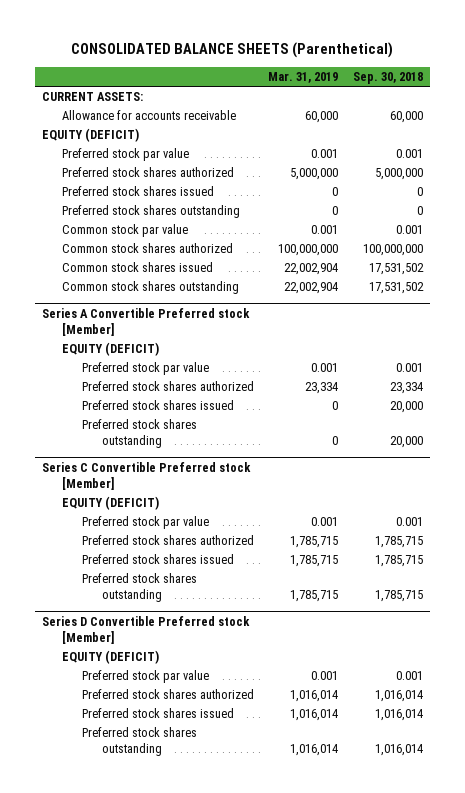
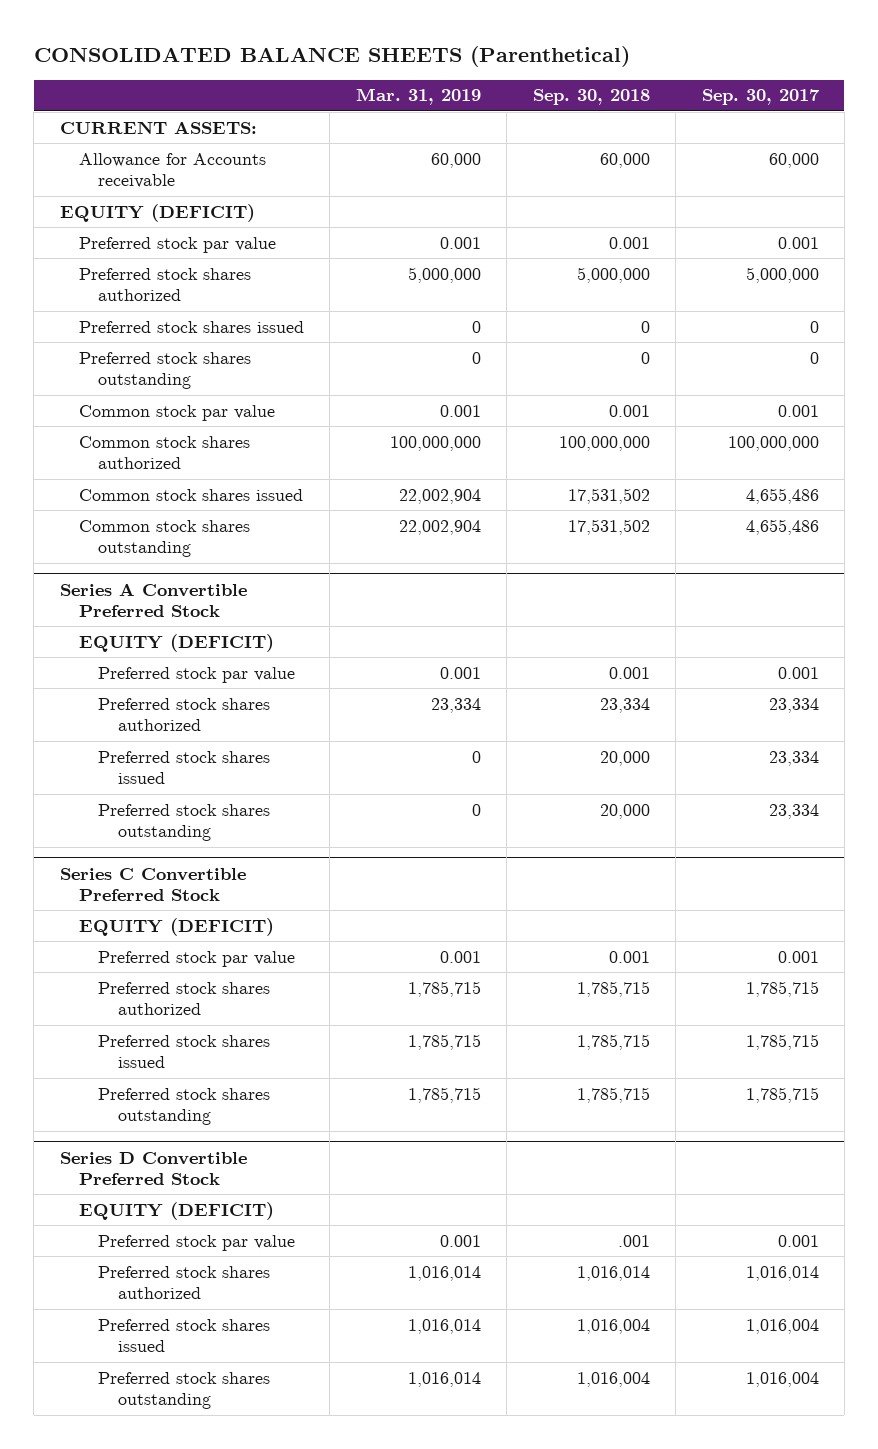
none -> [701,89,820,106] Sep. 30, 2017
[61,110,236,121] Allowance for accounts receivable -> [79,152,267,189] Allowance for Accounts receivable
[41,307,250,336] Series A Convertible Preferred stock [Member] -> [59,582,247,617] Series A Convertible Preferred Stock
[41,461,251,490] Series C Convertible Preferred stock [Member] -> [59,867,246,901] Series C Convertible Preferred Stock
[41,615,250,644] Series D Convertible Preferred stock [Member] -> [59,1151,247,1185] Series D Convertible Preferred Stock
[396,671,424,681] 0.001 -> [617,1234,650,1247] .001
[375,709,424,722] 1,016,014 -> [576,1318,650,1334] 1,016,004
[375,743,424,756] 1,016,014 -> [576,1371,650,1387] 1,016,004

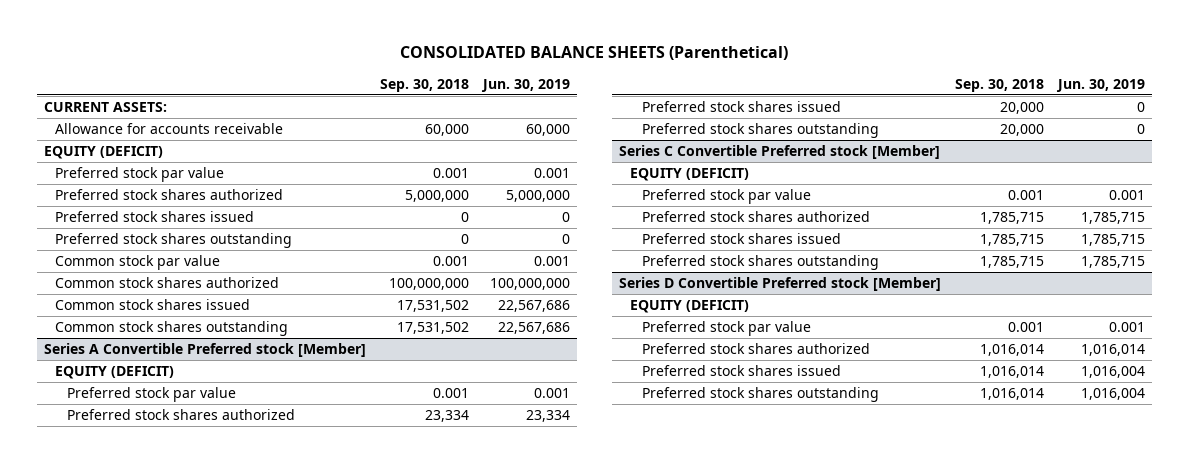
[355,88,481,106] Mar. 31, 2019 -> none
[701,89,820,106] Sep. 30, 2017 -> none
none -> [480,78,570,92] Jun. 30, 2019
[79,152,267,189] Allowance for Accounts receivable -> [55,123,284,135] Allowance for accounts receivable
[59,582,247,617] Series A Convertible Preferred Stock -> [43,343,366,358] Series A Convertible Preferred stock [Member]
[59,867,246,901] Series C Convertible Preferred Stock -> [618,145,940,160] Series C Convertible Preferred stock [Member]
[59,1151,247,1185] Series D Convertible Preferred Stock -> [618,277,941,292] Series D Convertible Preferred stock [Member]
[617,1234,650,1247] .001 -> [1008,322,1045,333] 0.001
[576,1318,650,1334] 1,016,004 -> [980,366,1045,379] 1,016,014
[576,1371,650,1387] 1,016,004 -> [980,388,1045,401] 1,016,014

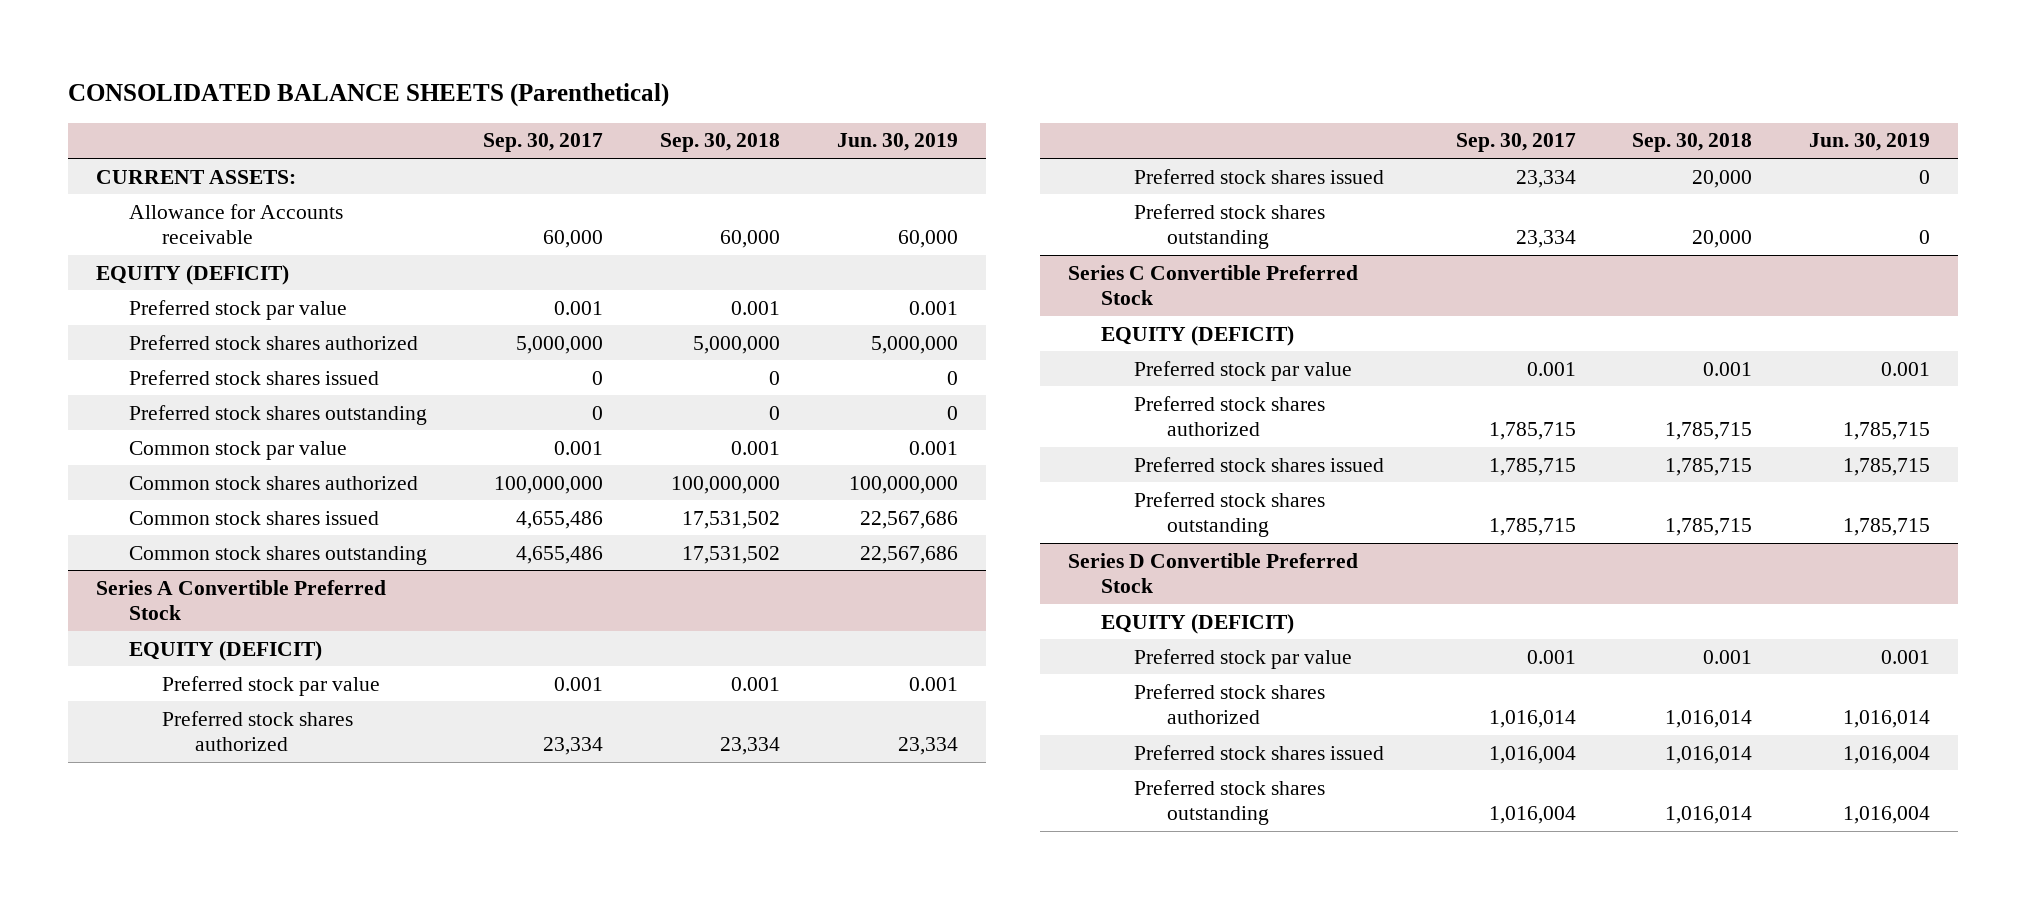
none -> [483,133,604,153] Sep. 30, 2017
[55,123,284,135] Allowance for accounts receivable -> [128,203,343,245] Allowance for Accounts receivable
[43,343,366,358] Series A Convertible Preferred stock [Member] -> [95,579,386,621] Series A Convertible Preferred Stock
[618,145,940,160] Series C Convertible Preferred stock [Member] -> [1068,264,1359,306] Series C Convertible Preferred Stock
[618,277,941,292] Series D Convertible Preferred stock [Member] -> [1068,552,1359,594] Series D Convertible Preferred Stock

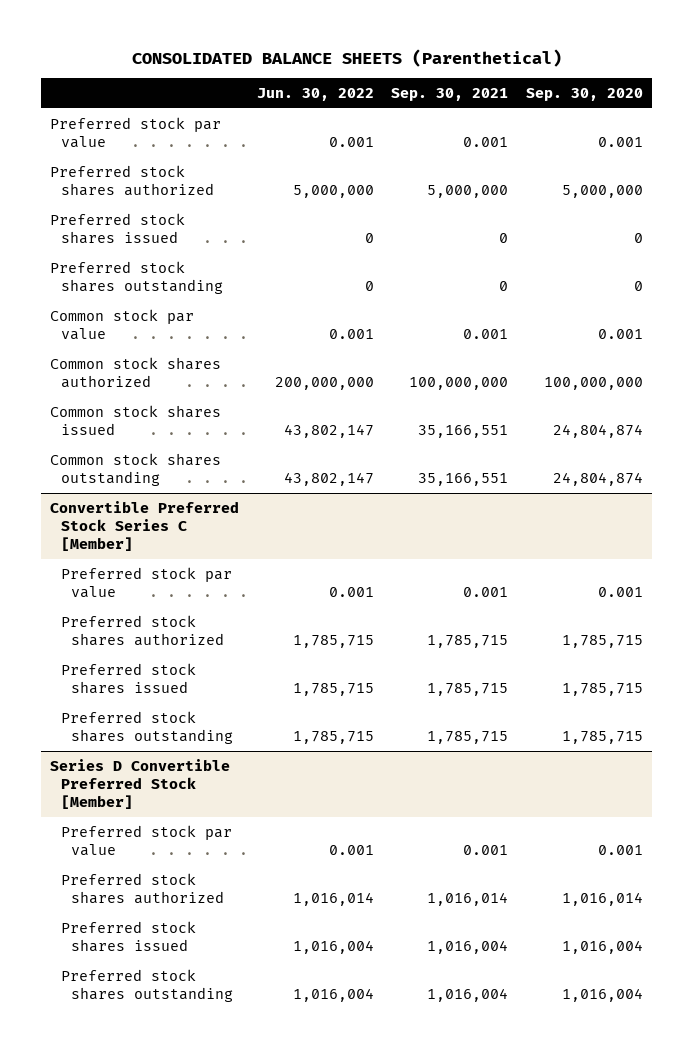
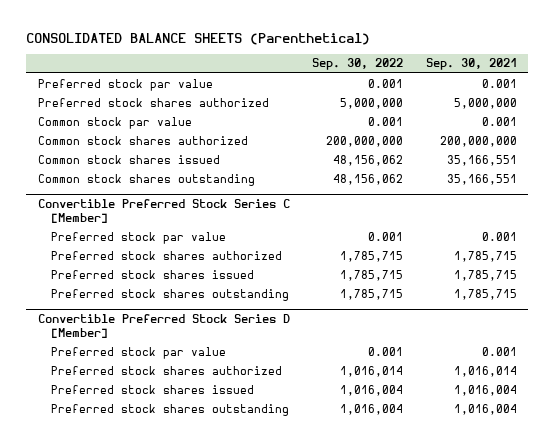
[256,88,374,102] Jun. 30, 2022 -> none
[526,88,644,102] Sep. 30, 2020 -> none
none -> [312,58,404,71] Sep. 30, 2022
[50,212,186,245] Preferred stock shares issued -> none
[50,260,223,295] Preferred stock shares outstanding -> none
[409,377,509,391] 100,000,000 -> [440,135,518,147] 200,000,000
[50,758,231,810] Series D Convertible Preferred Stock [Member] -> [37,314,290,338] Convertible Preferred Stock Series D [Member]

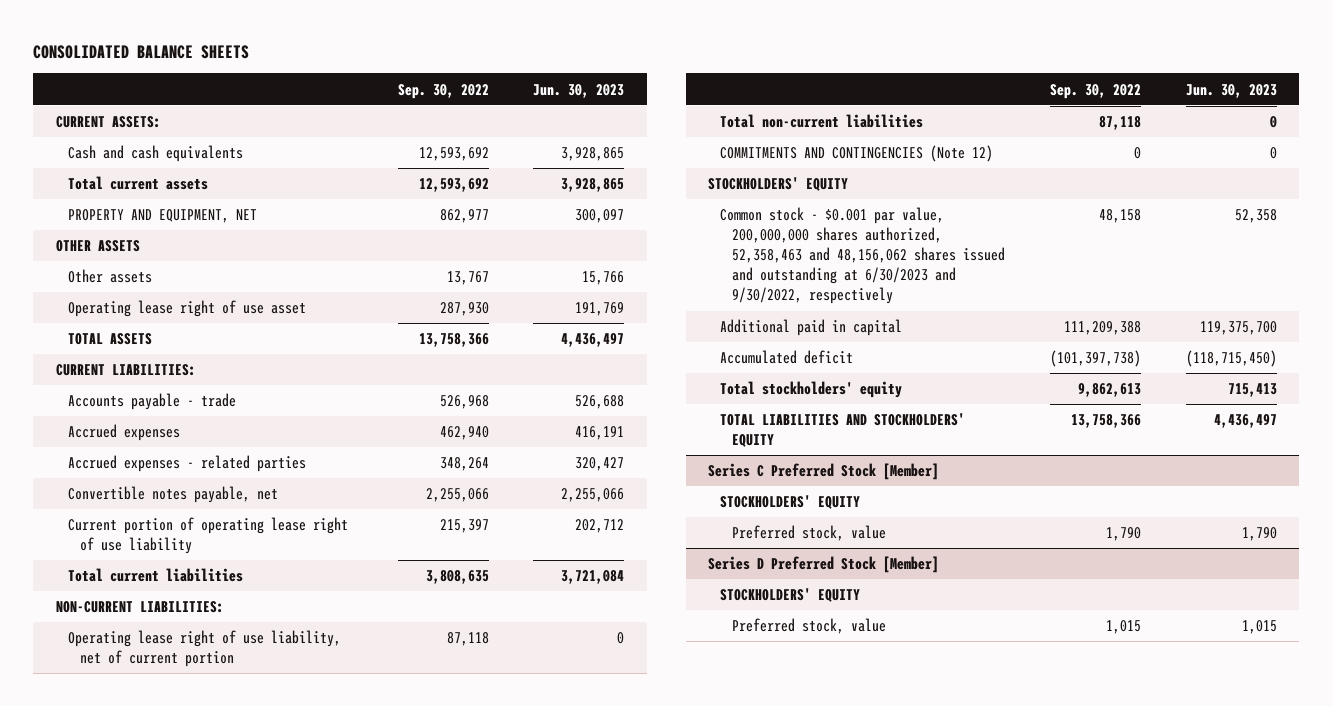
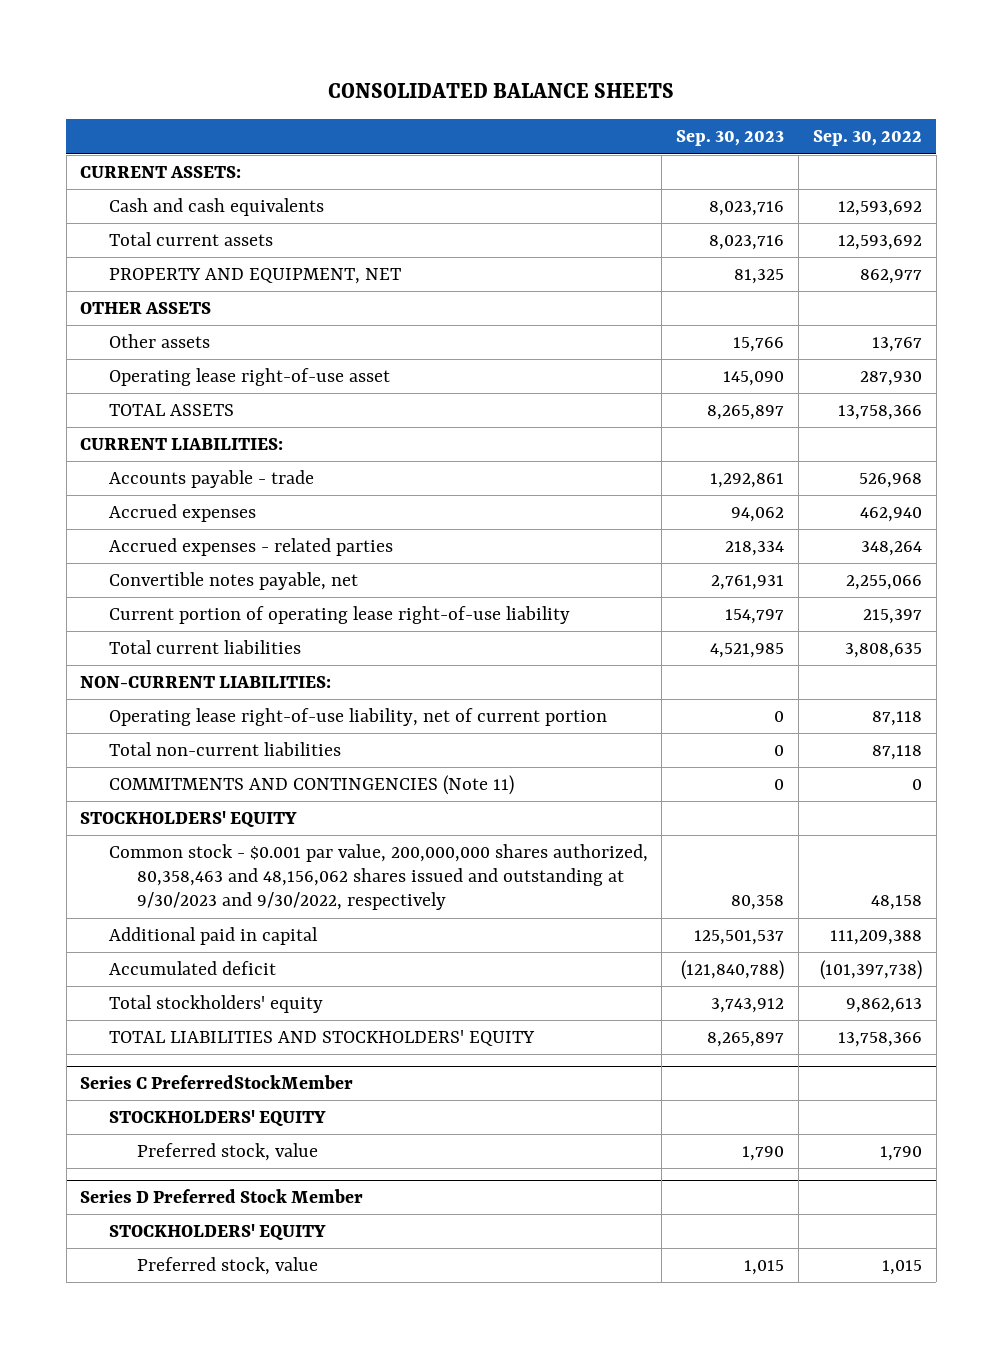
[533,83,625,98] Jun. 30, 2023 -> none
none -> [676,130,785,147] Sep. 30, 2023
[67,300,306,318] Operating lease right of use asset -> [108,368,390,387] Operating lease right-of-use asset
[67,517,348,555] Current portion of operating lease right of use liability -> [108,606,570,625] Current portion of operating lease right-of-use liability
[67,630,341,668] Operating lease right of use liability, net of current portion -> [108,708,607,727] Operating lease right-of-use liability, net of current portion
[720,145,994,163] COMMITMENTS AND CONTINGENCIES (Note 12) -> [108,775,514,796] COMMITMENTS AND CONTINGENCIES (Note 11)
[720,207,1006,305] Common stock - $0.001 par value, 200,000,000 shares authorized, 52,358,463 and 48,156,062 shares issued and outstanding at 6/30/2023 and 9/30/2022, respectively -> [108,844,648,911] Common stock - $0.001 par value, 200,000,000 shares authorized, 80,358,463 and 48,156,062 shares issued and outstanding at 9/30/2023 and 9/30/2022, respectively
[708,463,940,481] Series C Preferred Stock [Member] -> [80,1075,354,1090] Series C PreferredStockMember
[708,556,940,574] Series D Preferred Stock [Member] -> [80,1189,364,1204] Series D Preferred Stock Member

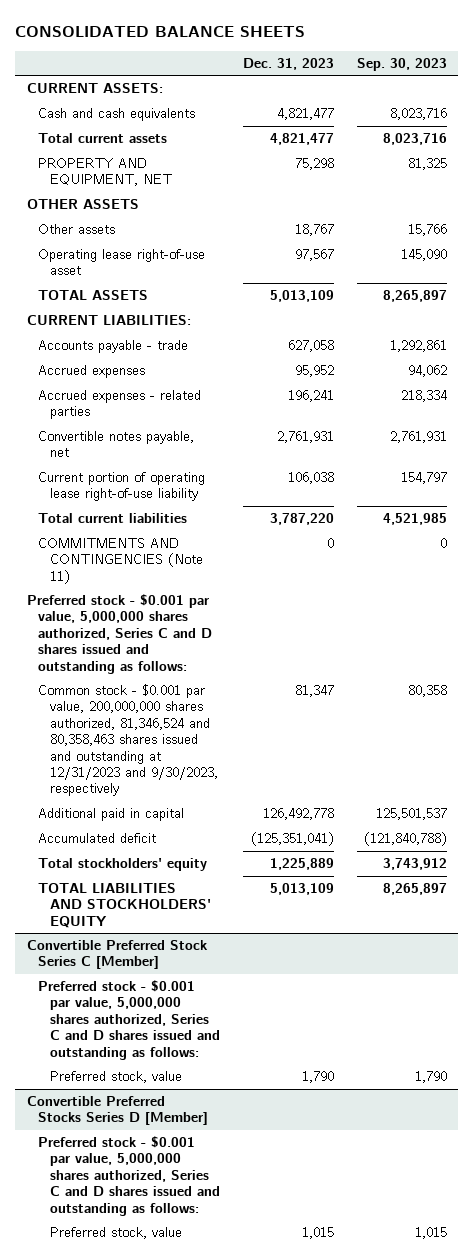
[812,130,922,147] Sep. 30, 2022 -> none
none -> [242,57,334,70] Dec. 31, 2023
[80,676,332,689] NON-CURRENT LIABILITIES: -> none
[108,708,607,727] Operating lease right-of-use liability, net of current portion -> none
[108,742,341,757] Total non-current liabilities -> none
[80,811,298,828] STOCKHOLDERS' EQUITY -> none
none -> [26,594,213,674] Preferred stock - $0.001 par value, 5,000,000 shares authorized, Series C and D shares issued and outstanding as follows:
[108,844,648,911] Common stock - $0.001 par value, 200,000,000 shares authorized, 80,358,463 and 48,156,062 shares issued and outstanding at 9/30/2023 and 9/30/2022, respectively -> [38,684,219,797] Common stock - $0.001 par value, 200,000,000 shares authorized, 81,346,524 and 80,358,463 shares issued and outstanding at 12/31/2023 and 9/30/2023, respectively
[80,1075,354,1090] Series C PreferredStockMember -> none
[108,1110,326,1127] STOCKHOLDERS' EQUITY -> none
none -> [26,940,208,970] Convertible Preferred Stock Series C [Member]
none -> [38,980,221,1060] Preferred stock - $0.001 par value, 5,000,000 shares authorized, Series C and D shares issued and outstanding as follows:
[108,1224,326,1241] STOCKHOLDERS' EQUITY -> none
[80,1189,364,1204] Series D Preferred Stock Member -> [26,1096,209,1126] Convertible Preferred Stocks Series D [Member]
none -> [38,1136,221,1216] Preferred stock - $0.001 par value, 5,000,000 shares authorized, Series C and D shares issued and outstanding as follows:

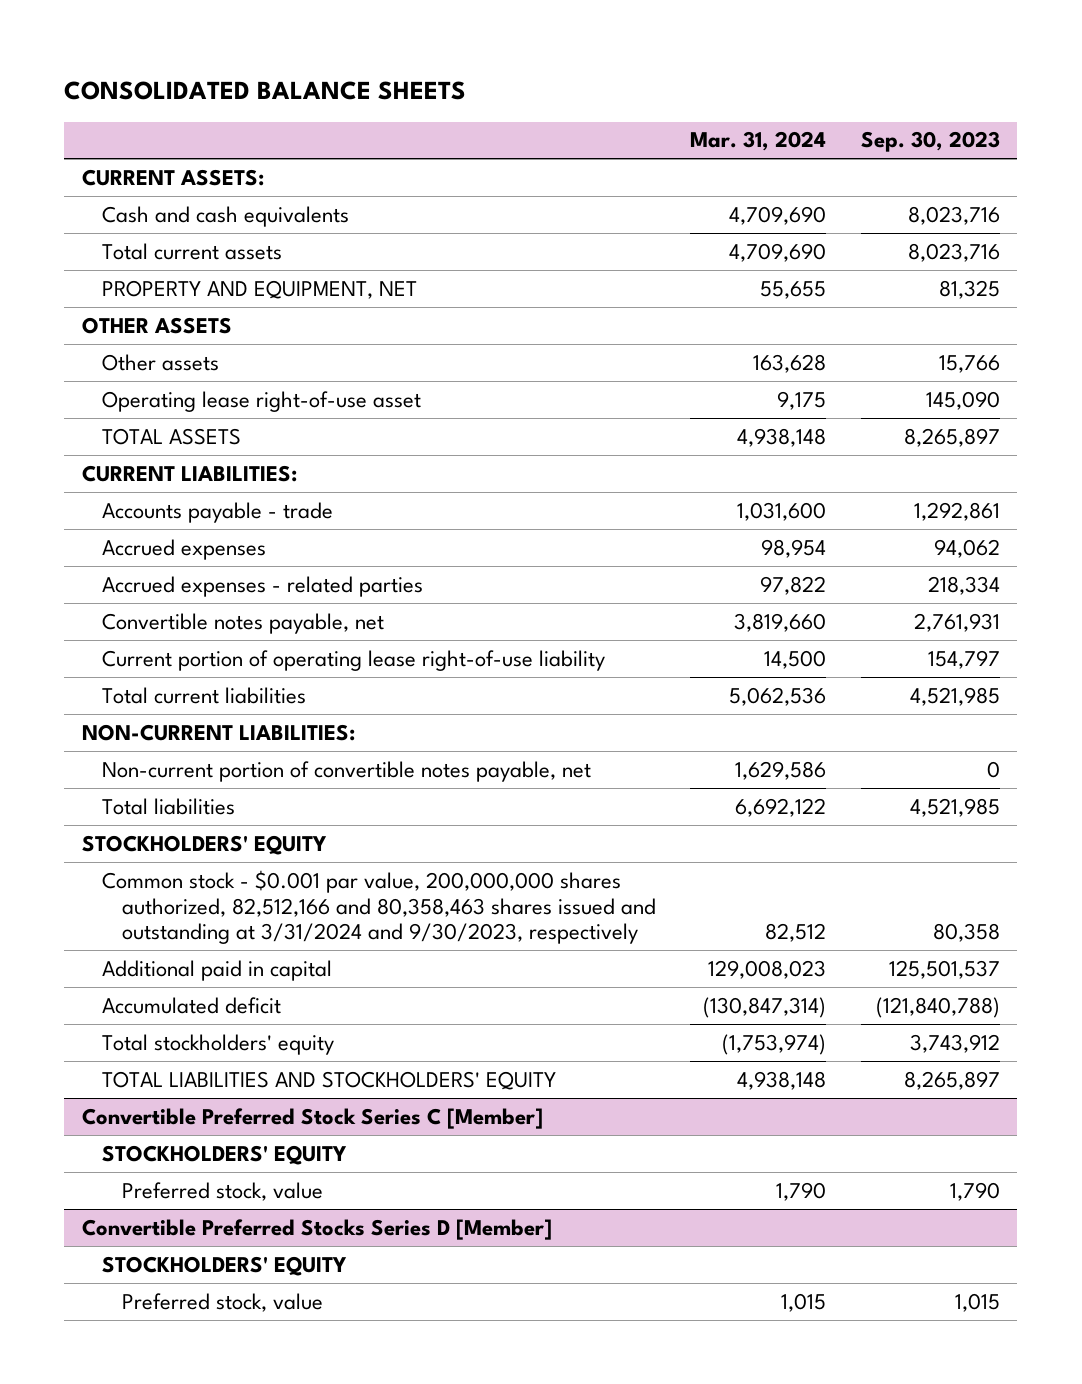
[242,57,334,70] Dec. 31, 2023 -> none
none -> [690,131,827,152] Mar. 31, 2024
[38,538,204,584] COMMITMENTS AND CONTINGENCIES (Note 11) -> none
[26,594,213,674] Preferred stock - $0.001 par value, 5,000,000 shares authorized, Series C and D shares issued and outstanding as follows: -> none
none -> [81,723,355,741] NON-CURRENT LIABILITIES:
none -> [101,760,591,782] Non-current portion of convertible notes payable, net
none -> [101,797,235,815] Total liabilities
none -> [81,834,327,855] STOCKHOLDERS' EQUITY
[38,684,219,797] Common stock - $0.001 par value, 200,000,000 shares authorized, 81,346,524 and 80,358,463 shares issued and outstanding at 12/31/2023 and 9/30/2023, respectively -> [101,869,656,945] Common stock - $0.001 par value, 200,000,000 shares authorized, 82,512,166 and 80,358,463 shares issued and outstanding at 3/31/2024 and 9/30/2023, respectively
[38,980,221,1060] Preferred stock - $0.001 par value, 5,000,000 shares authorized, Series C and D shares issued and outstanding as follows: -> none
none -> [101,1144,347,1165] STOCKHOLDERS' EQUITY
[38,1136,221,1216] Preferred stock - $0.001 par value, 5,000,000 shares authorized, Series C and D shares issued and outstanding as follows: -> none
none -> [101,1255,347,1276] STOCKHOLDERS' EQUITY

